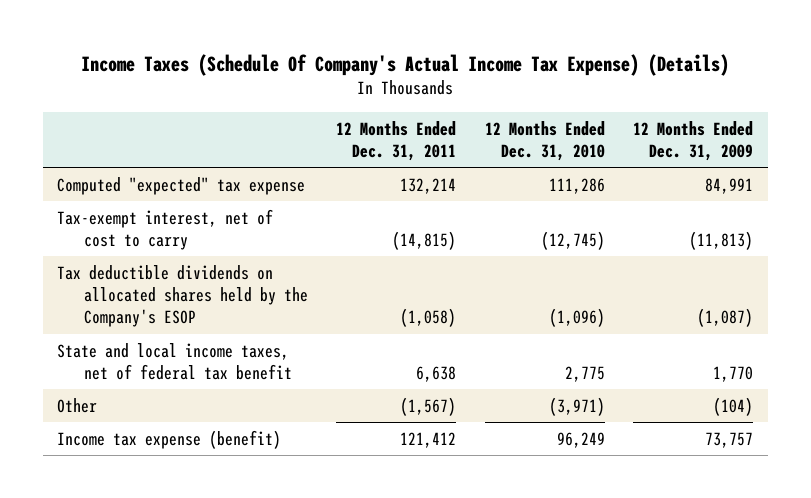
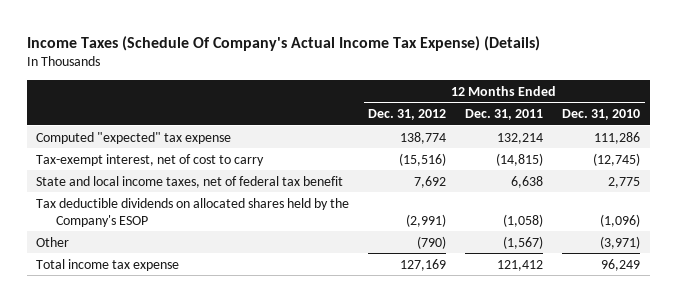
[633,120,754,162] 12 Months Ended Dec. 31, 2009 -> none
none -> [368,108,447,120] Dec. 31, 2012
[57,264,308,328] Tax deductible dividends on allocated shares held by the Company's ESOP -> [36,197,350,227] Tax deductible dividends on allocated shares held by the Company's ESOP
[57,429,282,449] Income tax expense (benefit) -> [36,258,180,271] Total income tax expense

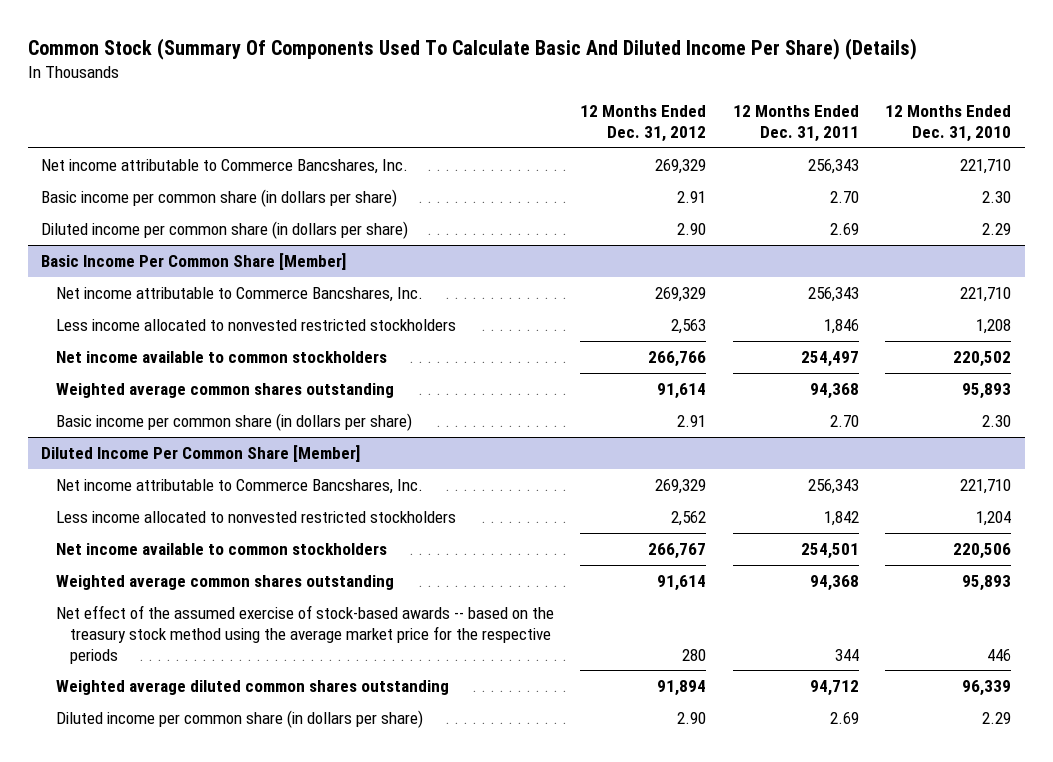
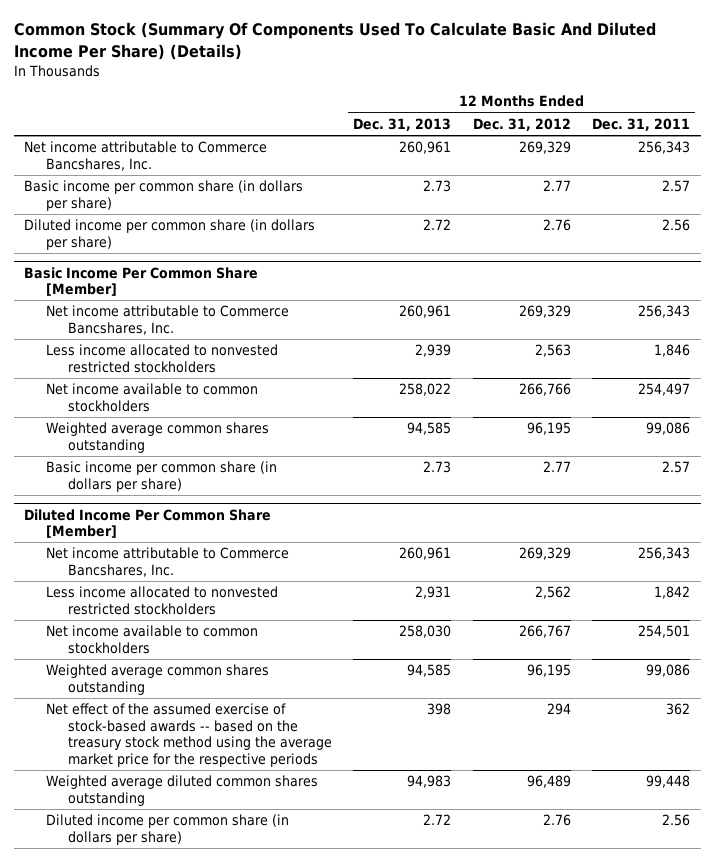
[885,105,1012,143] 12 Months Ended Dec. 31, 2010 -> none
none -> [353,117,452,131] Dec. 31, 2013
[677,190,707,203] 2.91 -> [542,180,571,192] 2.77
[829,190,859,203] 2.70 -> [662,180,691,193] 2.57
[677,222,707,235] 2.90 -> [542,219,571,232] 2.76
[829,222,859,235] 2.69 -> [662,219,691,232] 2.56
[657,382,707,399] 91,614 -> [526,422,571,436] 96,195
[809,382,859,399] 94,368 -> [646,422,691,436] 99,086
[677,414,707,427] 2.91 -> [542,461,571,473] 2.77
[829,414,859,427] 2.70 -> [662,461,691,474] 2.57
[657,574,707,591] 91,614 -> [526,664,571,678] 96,195
[809,574,859,591] 94,368 -> [646,664,691,678] 99,086
[682,648,707,661] 280 -> [546,703,571,716] 294
[834,648,859,661] 344 -> [666,703,691,716] 362
[657,679,707,696] 91,894 -> [526,775,571,789] 96,489
[809,679,859,696] 94,712 -> [646,775,691,789] 99,448
[677,711,707,724] 2.90 -> [542,814,571,827] 2.76
[829,711,859,724] 2.69 -> [662,814,691,827] 2.56

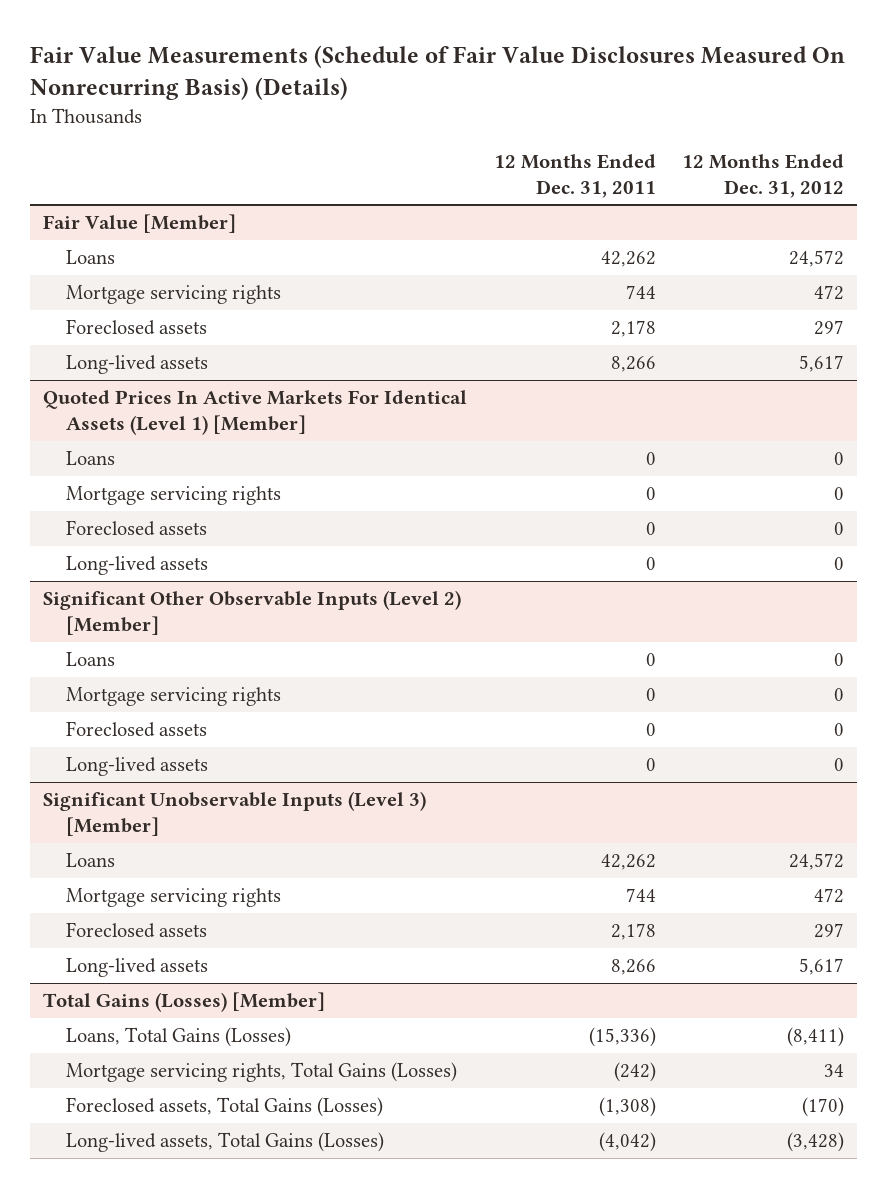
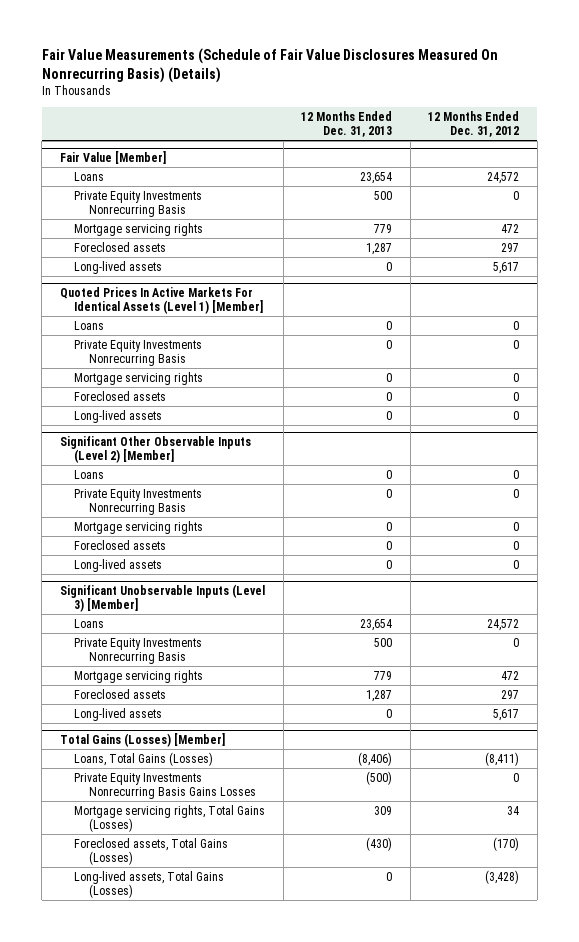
[493,153,656,198] 12 Months Ended Dec. 31, 2011 -> none
none -> [301,110,393,138] 12 Months Ended Dec. 31, 2013
none -> [74,190,203,218] Private Equity Investments Nonrecurring Basis
none -> [74,339,203,367] Private Equity Investments Nonrecurring Basis
none -> [74,488,203,516] Private Equity Investments Nonrecurring Basis
none -> [74,637,203,665] Private Equity Investments Nonrecurring Basis
none -> [74,772,256,800] Private Equity Investments Nonrecurring Basis Gains Losses

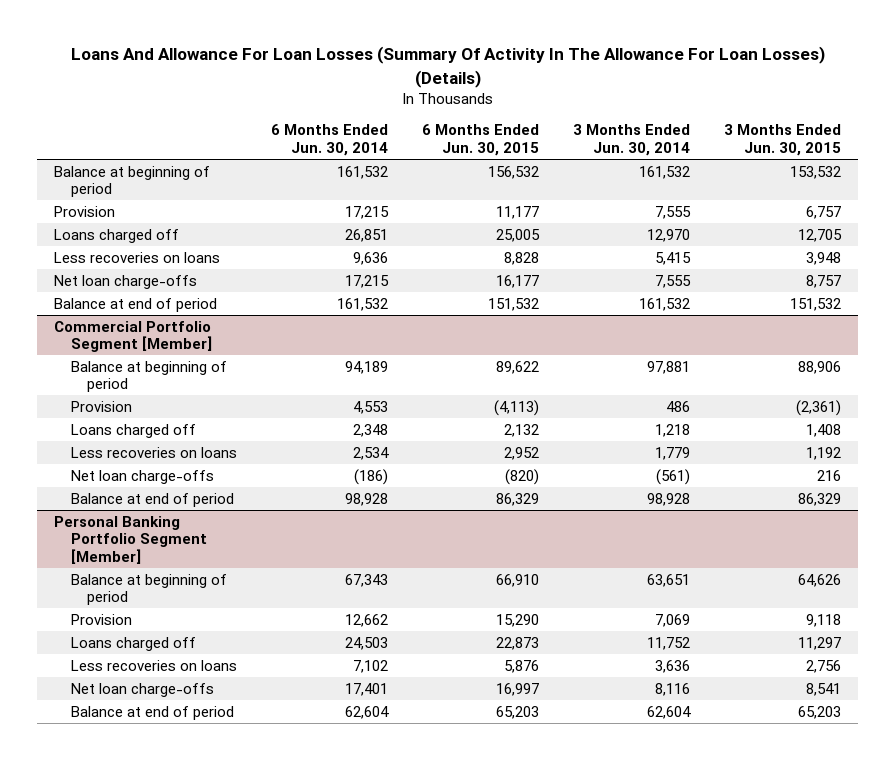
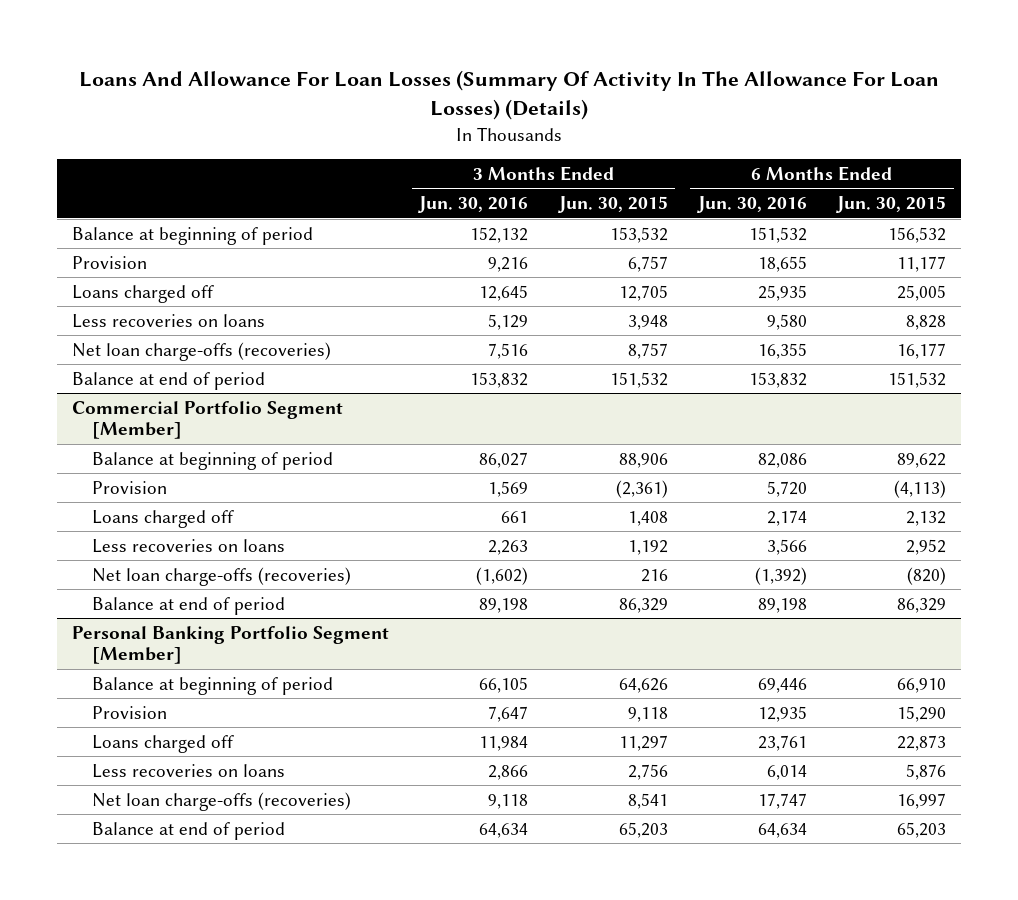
[270,124,388,157] 6 Months Ended Jun. 30, 2014 -> none
[572,124,690,157] 3 Months Ended Jun. 30, 2014 -> none
none -> [418,196,529,214] Jun. 30, 2016
none -> [696,196,807,214] Jun. 30, 2016
[54,274,198,289] Net loan charge-offs -> [72,341,332,361] Net loan charge-offs (recoveries)
[70,469,214,484] Net loan charge-offs -> [91,566,351,586] Net loan charge-offs (recoveries)
[70,682,214,697] Net loan charge-offs -> [91,791,351,811] Net loan charge-offs (recoveries)

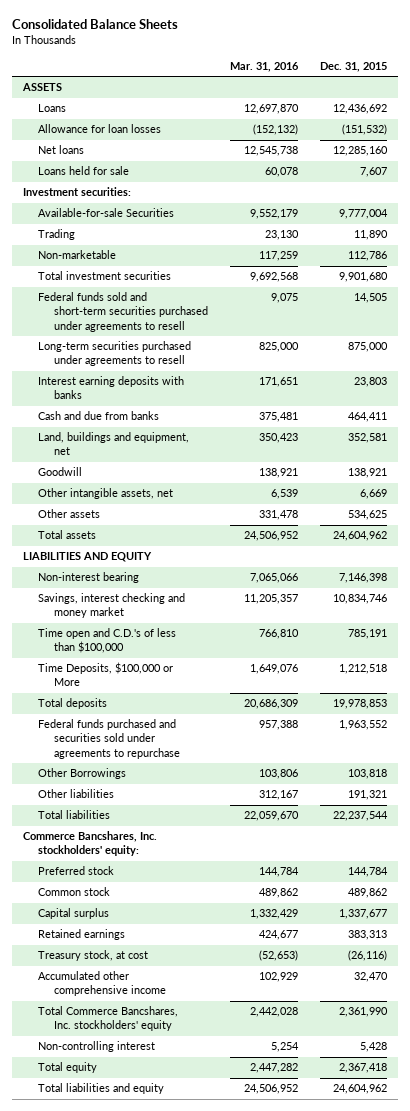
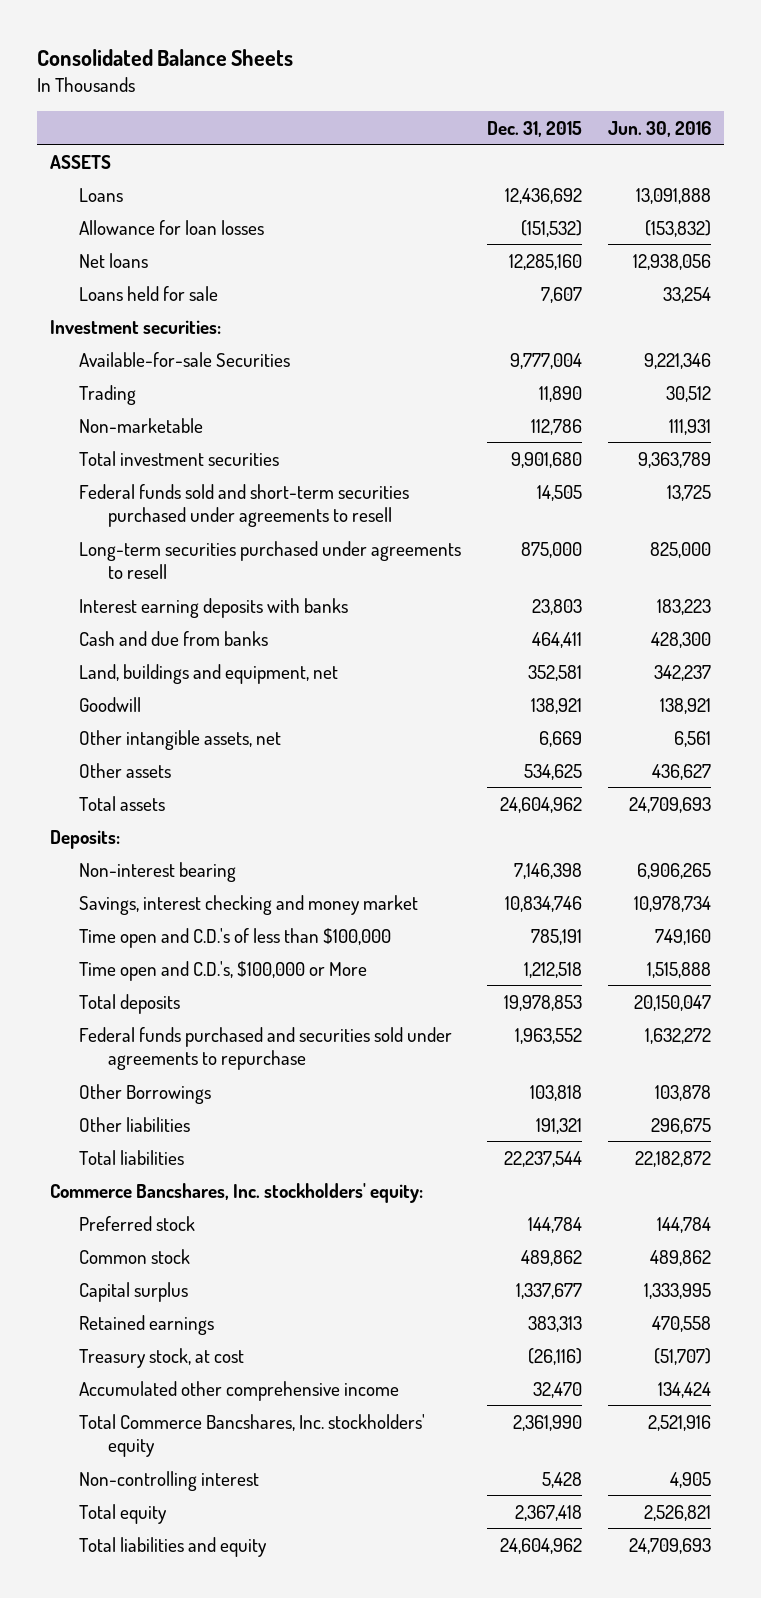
[229,61,299,72] Mar. 31, 2016 -> none
none -> [608,120,712,137] Jun. 30, 2016
[23,552,153,563] LIABILITIES AND EQUITY -> none
none -> [49,829,120,849] Deposits:
[38,662,174,687] Time Deposits, $100,000 or More -> [79,960,368,981] Time open and C.D.'s, $100,000 or More

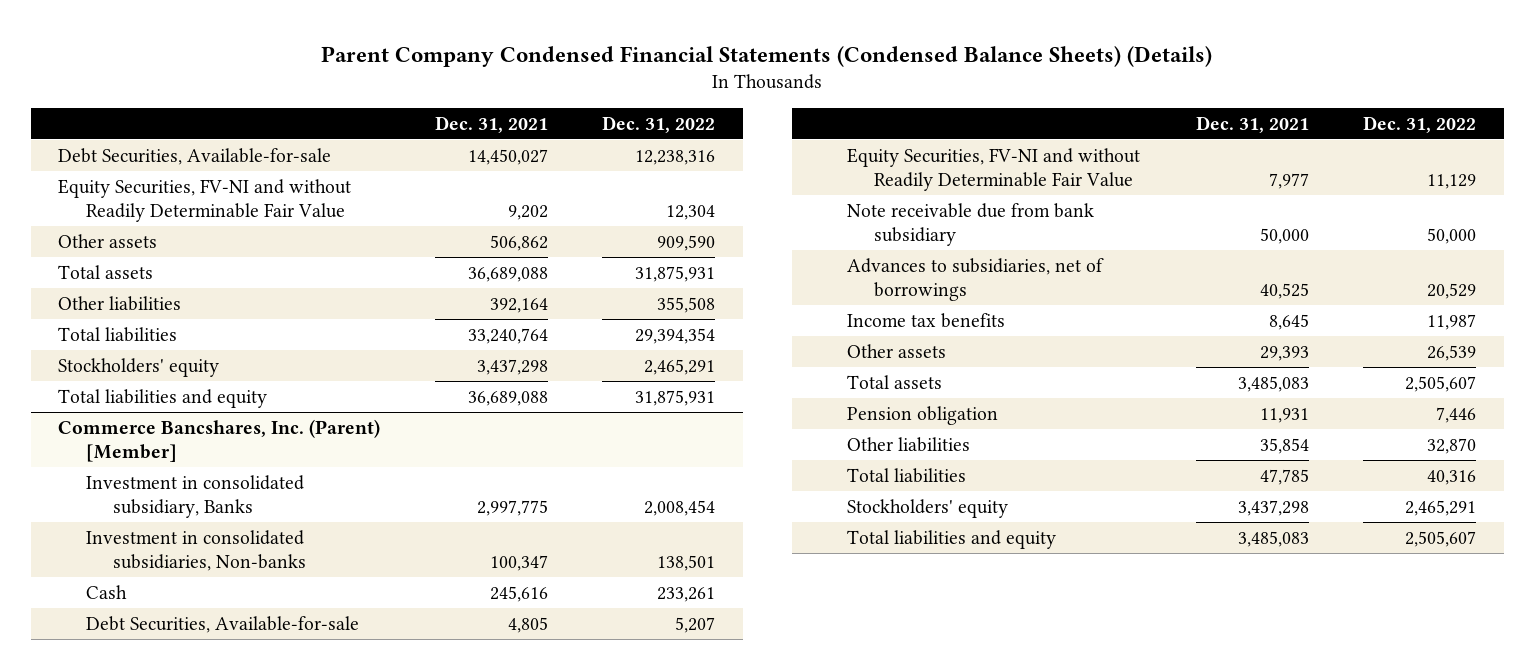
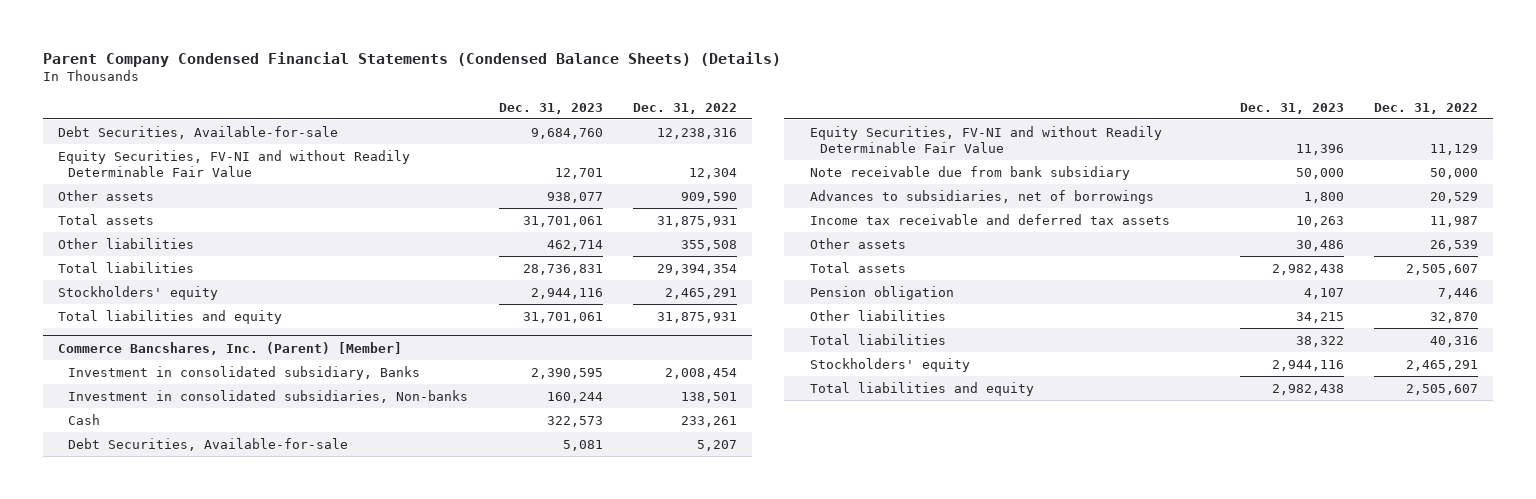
[434,115,548,133] Dec. 31, 2021 -> none
none -> [498,102,603,114] Dec. 31, 2023
[846,312,1005,328] Income tax benefits -> [809,213,1170,225] Income tax receivable and deferred tax assets

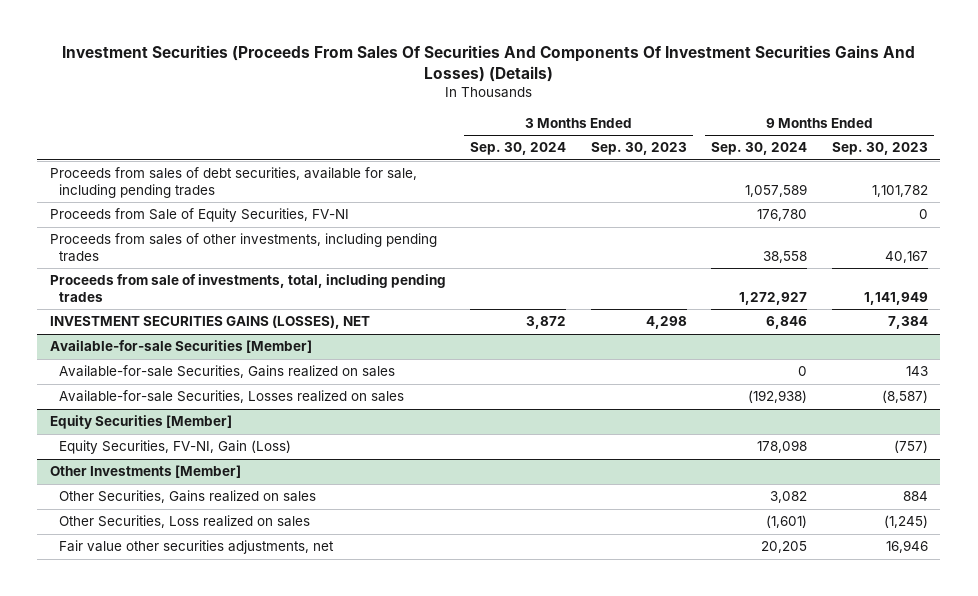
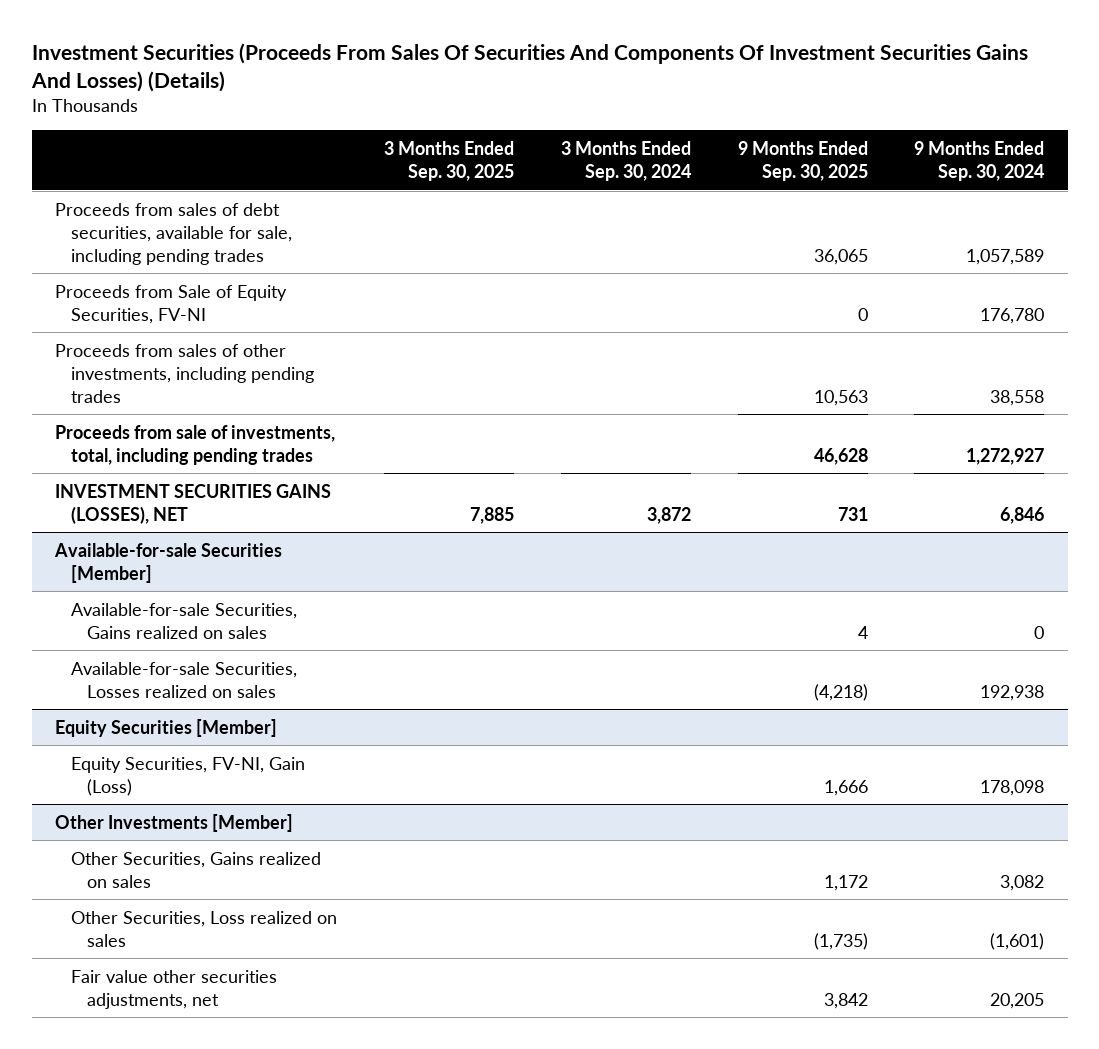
[590,142,687,156] Sep. 30, 2023 -> none
[831,142,928,156] Sep. 30, 2023 -> none
none -> [384,141,515,182] 3 Months Ended Sep. 30, 2025
none -> [737,141,868,182] 9 Months Ended Sep. 30, 2025
[748,390,808,404] (192,938) -> [980,684,1045,701] 192,938

